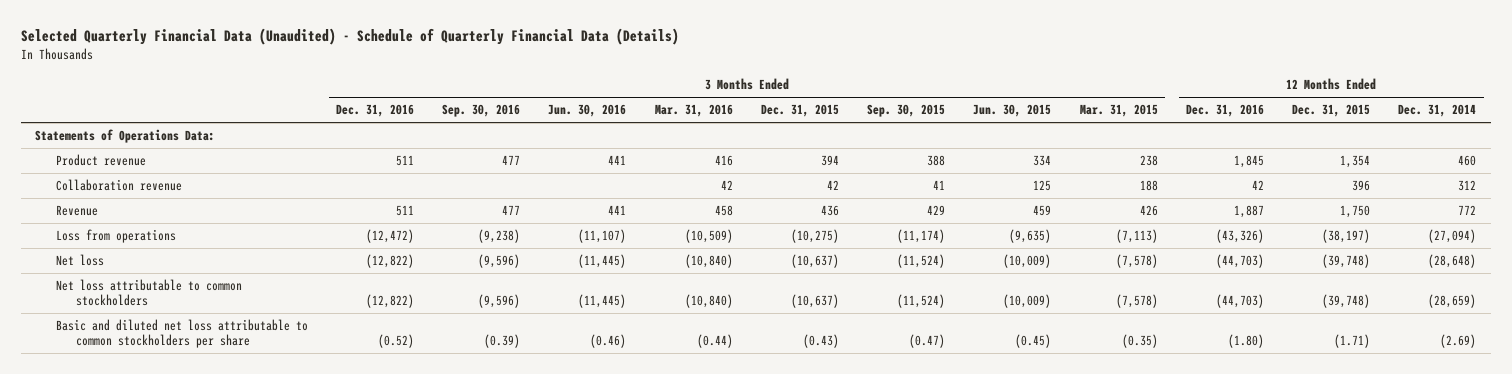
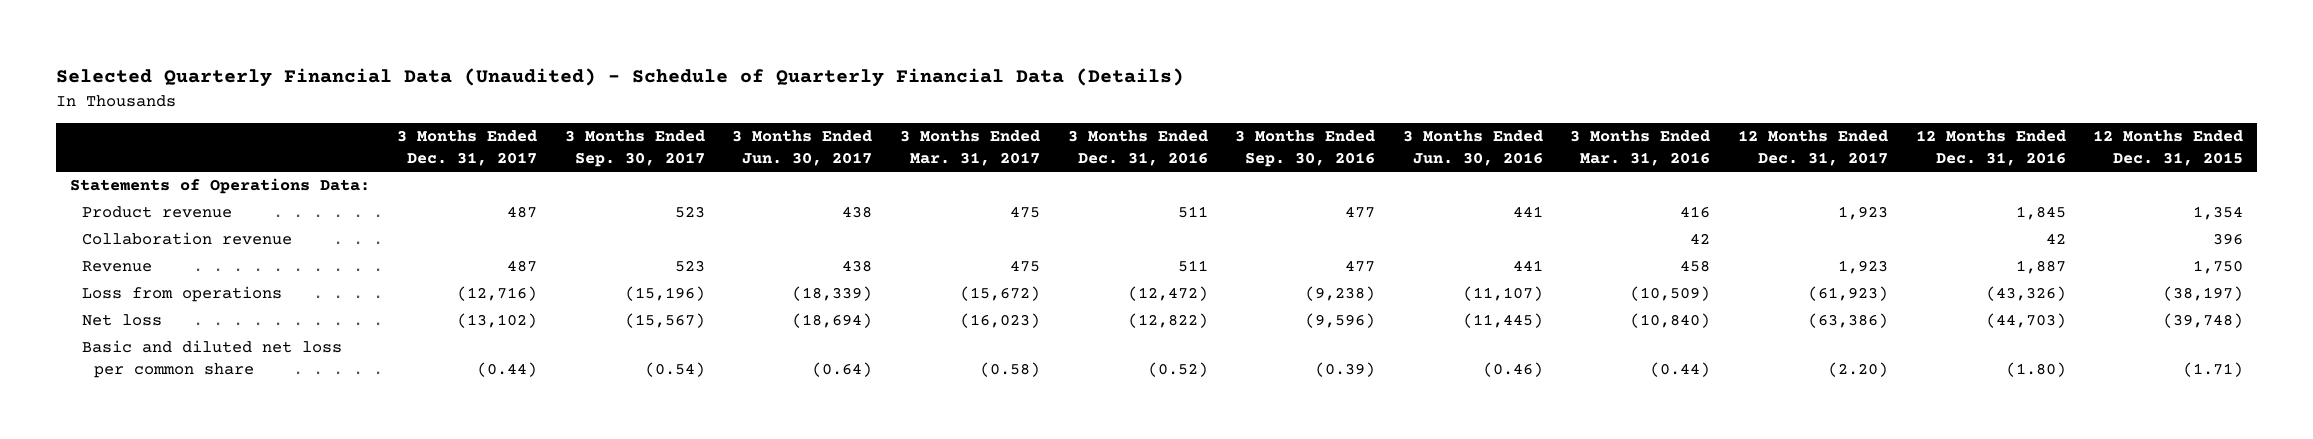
[760,104,839,118] Dec. 31, 2015 -> none
[867,104,946,118] Sep. 30, 2015 -> none
[973,104,1052,118] Jun. 30, 2015 -> none
[1079,104,1158,118] Mar. 31, 2015 -> none
[1398,104,1477,118] Dec. 31, 2014 -> none
none -> [397,130,538,167] 3 Months Ended Dec. 31, 2017
none -> [564,130,705,168] 3 Months Ended Sep. 30, 2017
none -> [732,130,873,167] 3 Months Ended Jun. 30, 2017
none -> [900,130,1041,167] 3 Months Ended Mar. 31, 2017
none -> [1738,130,1889,167] 12 Months Ended Dec. 31, 2017
[55,279,242,307] Net loss attributable to common stockholders -> none
[55,319,308,349] Basic and diluted net loss attributable to common stockholders per share -> [81,340,342,379] Basic and diluted net loss per common share

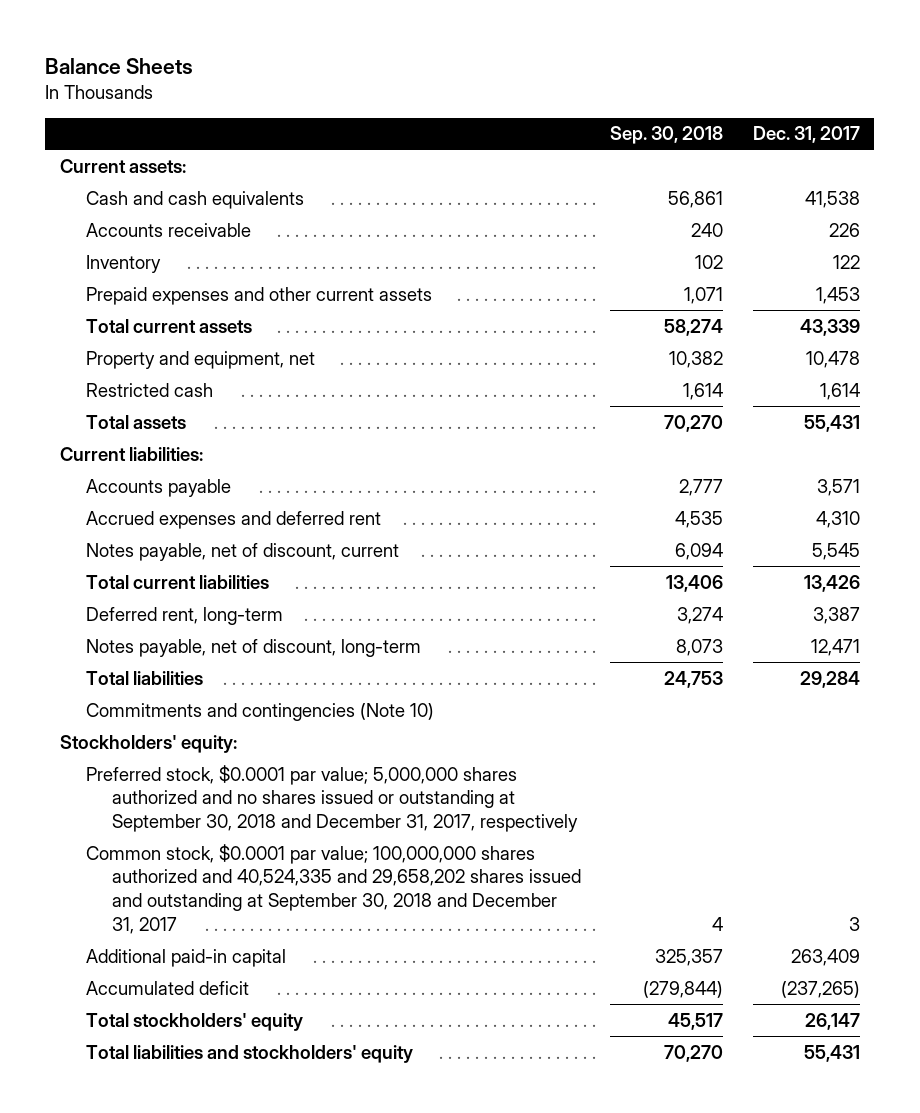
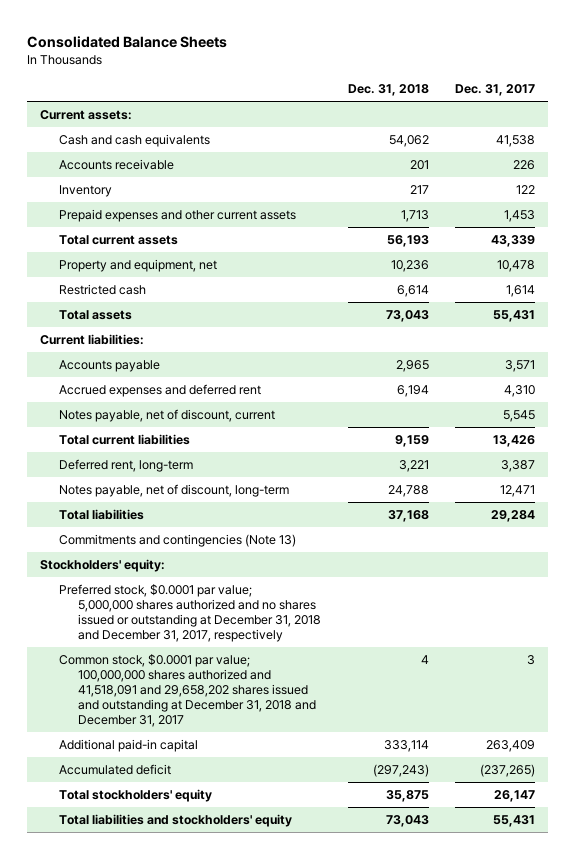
[45,58,194,75] Balance Sheets -> [27,35,228,48] Consolidated Balance Sheets
[610,126,724,145] Sep. 30, 2018 -> none
none -> [347,84,429,97] Dec. 31, 2018
[86,702,435,721] Commitments and contingencies (Note 10) -> [59,533,297,547] Commitments and contingencies (Note 13)
[86,764,579,833] Preferred stock, $0.0001 par value; 5,000,000 shares authorized and no shares issued or outstanding at September 30, 2018 and December 31, 2017, respectively -> [59,583,322,643] Preferred stock, $0.0001 par value; 5,000,000 shares authorized and no shares issued or outstanding at December 31, 2018 and December 31, 2017, respectively
[86,843,582,934] Common stock, $0.0001 par value; 100,000,000 shares authorized and 40,524,335 and 29,658,202 shares issued and outstanding at September 30, 2018 and December 31, 2017 -> [59,653,317,728] Common stock, $0.0001 par value; 100,000,000 shares authorized and 41,518,091 and 29,658,202 shares issued and outstanding at December 31, 2018 and December 31, 2017

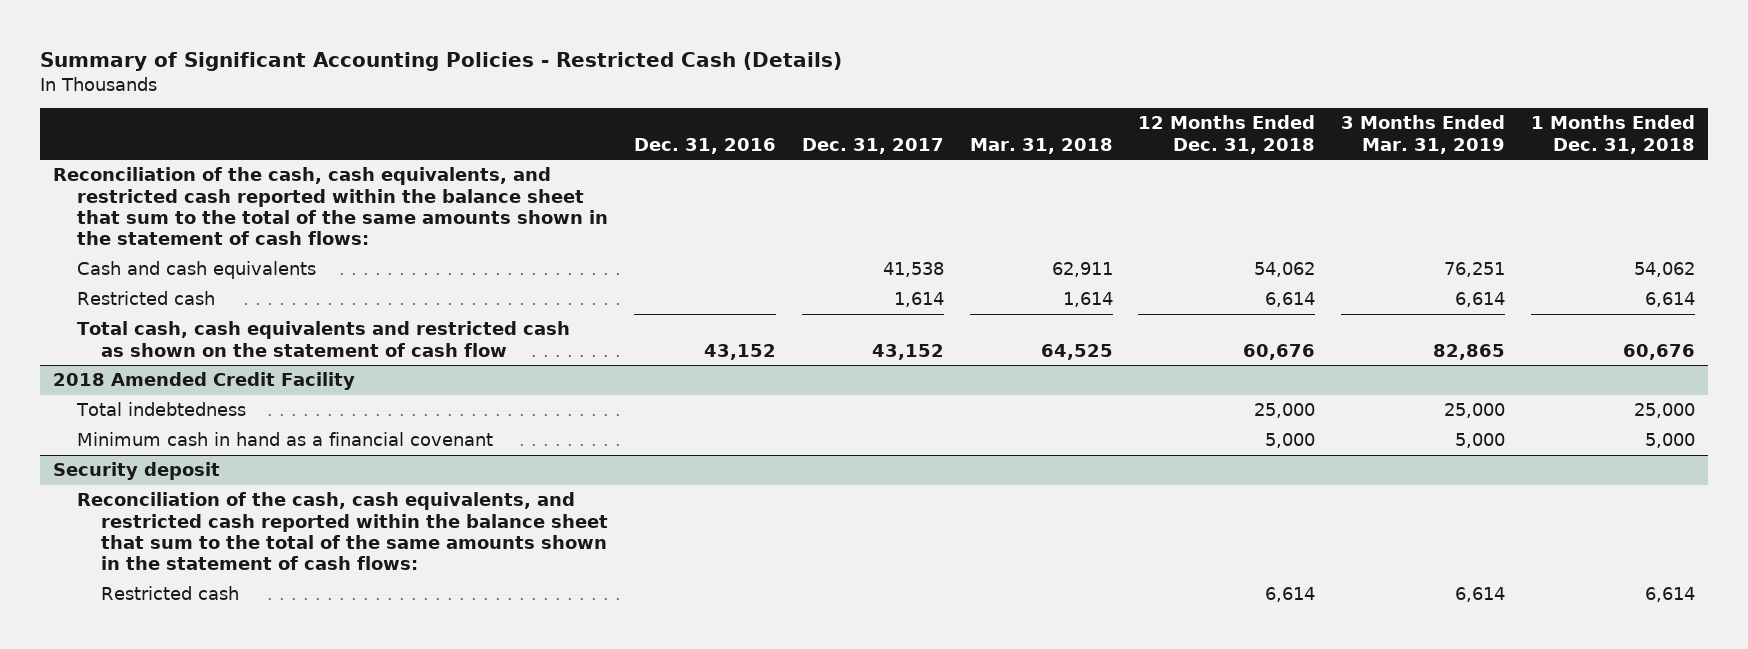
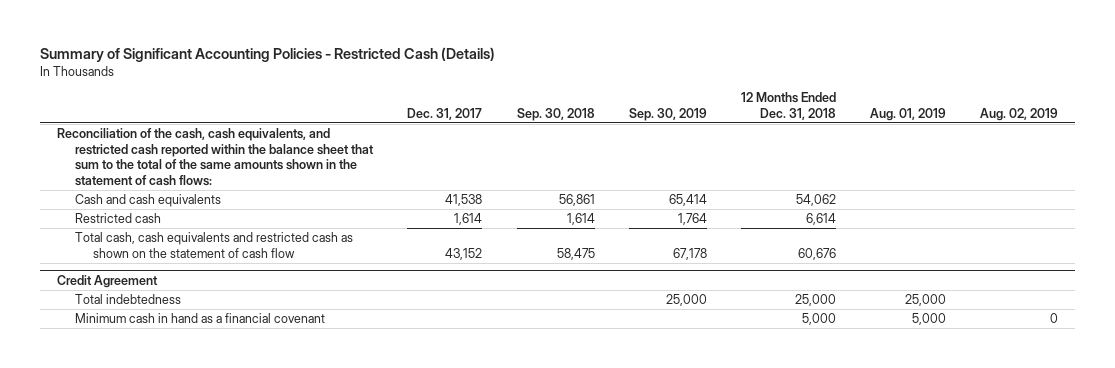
[633,137,776,154] Dec. 31, 2016 -> none
[969,137,1113,154] Mar. 31, 2018 -> none
[1341,115,1506,154] 3 Months Ended Mar. 31, 2019 -> none
[1531,115,1696,154] 1 Months Ended Dec. 31, 2018 -> none
none -> [516,107,595,121] Sep. 30, 2018
none -> [628,107,707,121] Sep. 30, 2019
none -> [870,107,947,121] Aug. 01, 2019
none -> [980,107,1059,121] Aug. 02, 2019
[52,372,355,391] 2018 Amended Credit Facility -> [56,274,158,288] Credit Agreement
[52,462,220,481] Security deposit -> none
[76,492,609,571] Reconciliation of the cash, cash equivalents, and restricted cash reported within the balance sheet that sum to the total of the same amounts shown in the statement of cash flows: -> none
[101,586,240,601] Restricted cash -> none

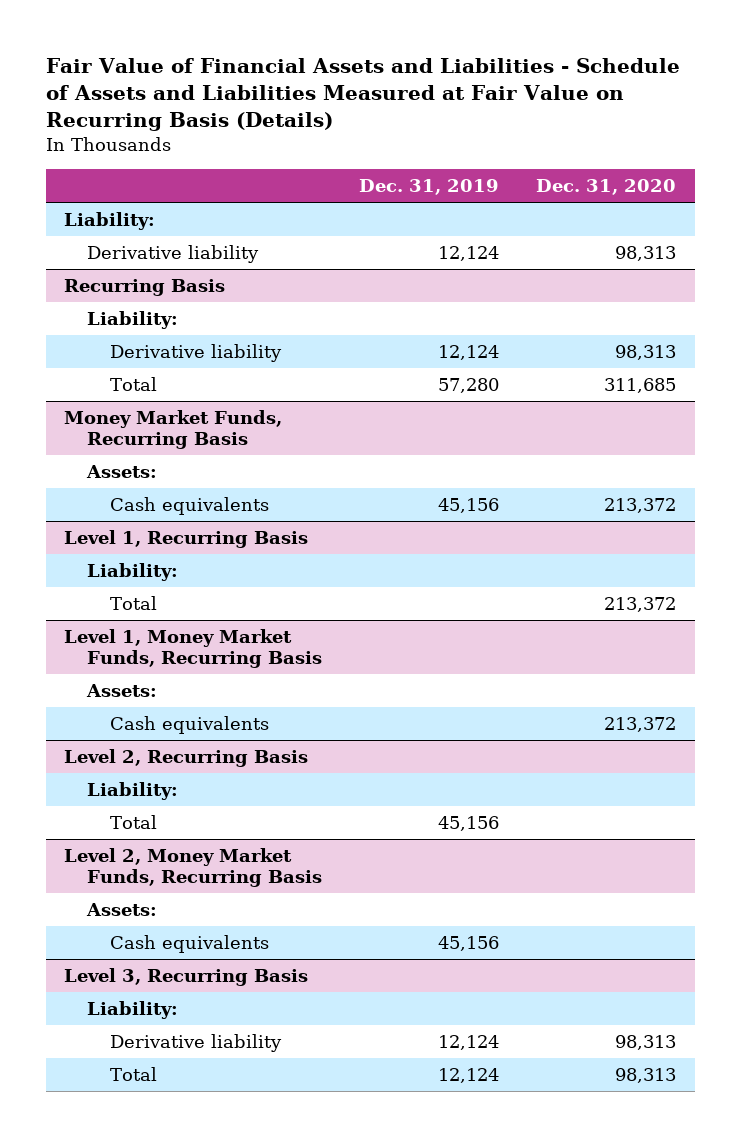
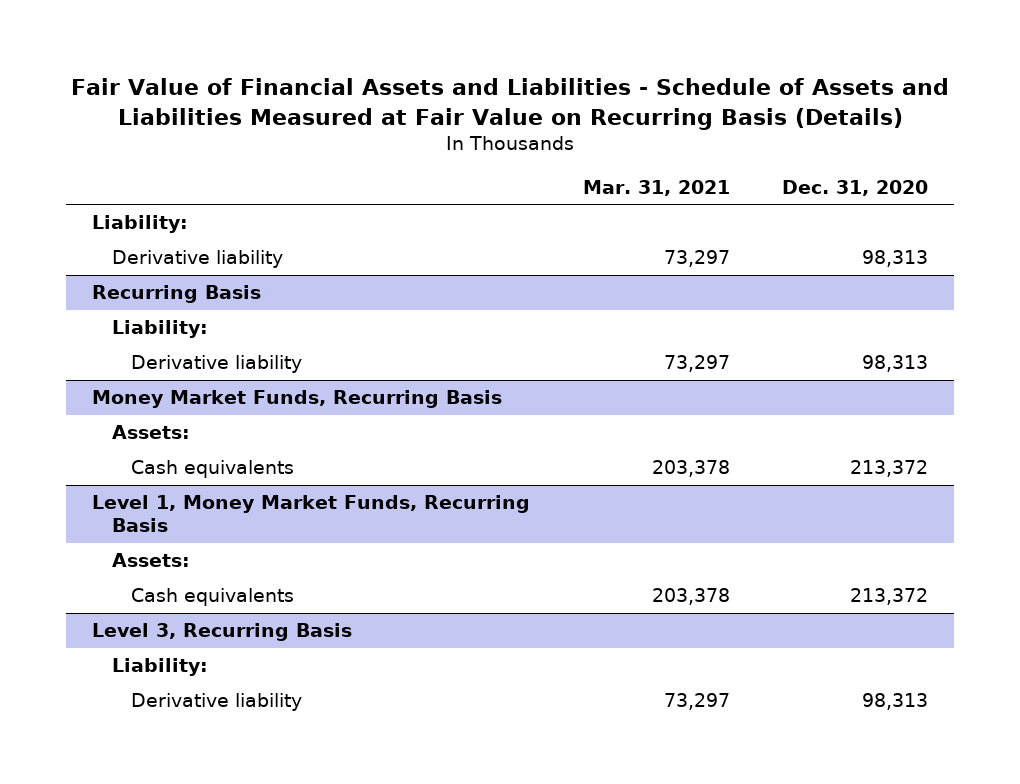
[359,178,500,195] Dec. 31, 2019 -> none
none -> [582,179,730,196] Mar. 31, 2021
[109,377,157,392] Total -> none
[64,530,309,549] Level 1, Recurring Basis -> none
[87,563,179,582] Liability: -> none
[109,596,157,611] Total -> none
[64,749,309,768] Level 2, Recurring Basis -> none
[87,782,179,801] Liability: -> none
[109,815,157,830] Total -> none
[64,848,323,887] Level 2, Money Market Funds, Recurring Basis -> none
[86,903,158,917] Assets: -> none
[109,935,269,954] Cash equivalents -> none
[109,1067,157,1082] Total -> none

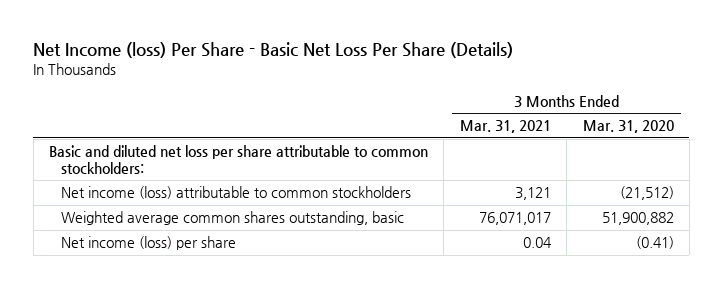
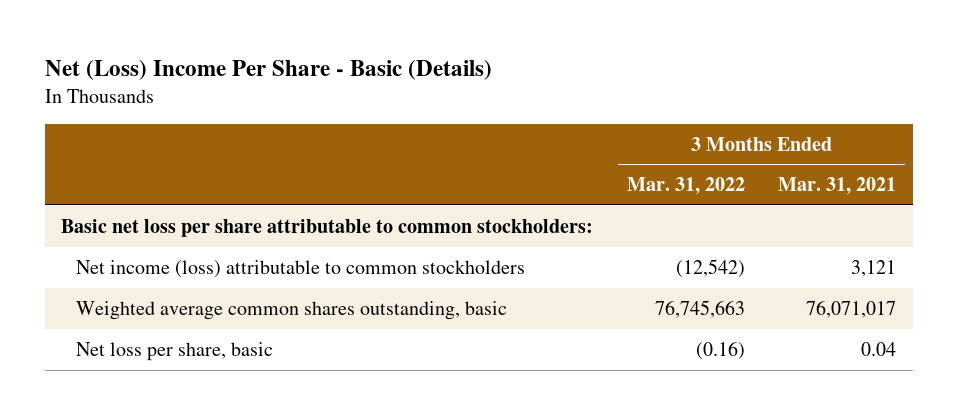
[33,42,514,59] Net Income (loss) Per Share - Basic Net Loss Per Share (Details) -> [44,60,492,81] Net (Loss) Income Per Share - Basic (Details)
[582,120,674,134] Mar. 31, 2020 -> none
none -> [626,177,745,196] Mar. 31, 2022
[49,145,429,174] Basic and diluted net loss per share attributable to common stockholders: -> [61,218,594,237] Basic net loss per share attributable to common stockholders:
[60,236,236,251] Net income (loss) per share -> [76,341,274,361] Net loss per share, basic

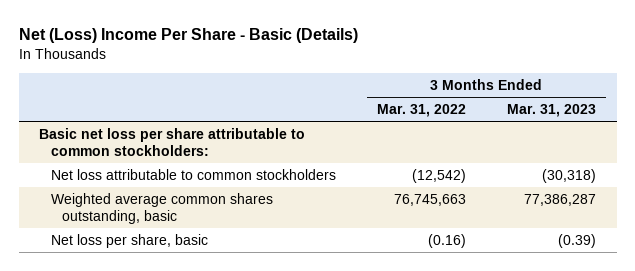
[778,177,897,196] Mar. 31, 2021 -> none
none -> [507,104,597,118] Mar. 31, 2023
[76,259,526,278] Net income (loss) attributable to common stockholders -> [50,168,336,180] Net loss attributable to common stockholders

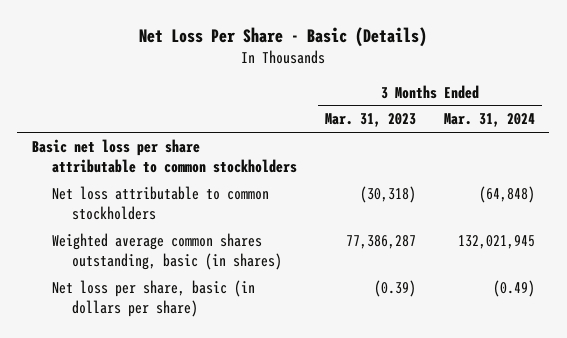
[18,28,358,44] Net (Loss) Income Per Share - Basic (Details) -> [139,26,428,47] Net Loss Per Share - Basic (Details)
[376,104,466,118] Mar. 31, 2022 -> none
none -> [444,113,536,128] Mar. 31, 2024
[39,127,306,156] Basic net loss per share attributable to common stockholders: -> [31,138,297,173] Basic net loss per share attributable to common stockholders
[50,192,273,224] Weighted average common shares outstanding, basic -> [51,232,283,270] Weighted average common shares outstanding, basic (in shares)
[50,233,208,248] Net loss per share, basic -> [51,279,255,317] Net loss per share, basic (in dollars per share)

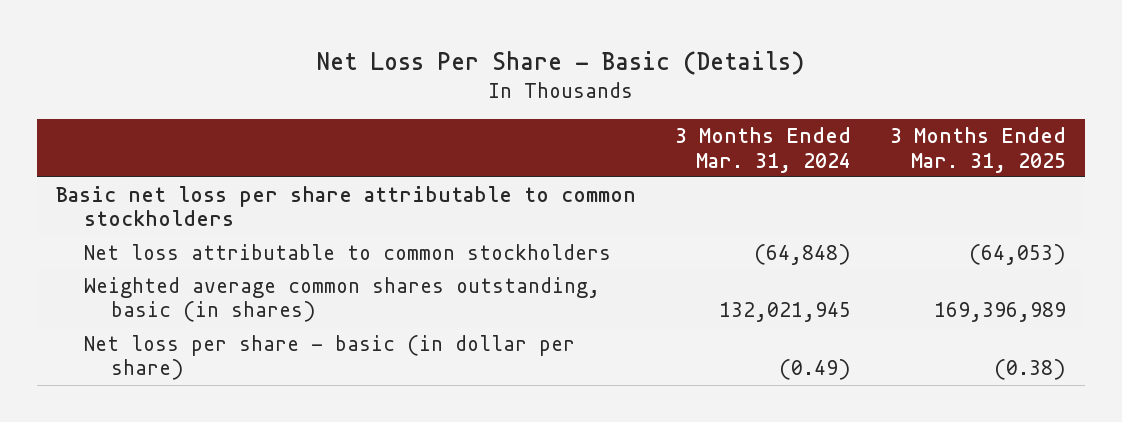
[325,113,417,128] Mar. 31, 2023 -> none
none -> [889,126,1066,173] 3 Months Ended Mar. 31, 2025
[51,279,255,317] Net loss per share, basic (in dollars per share) -> [83,334,575,381] Net loss per share - basic (in dollar per share)

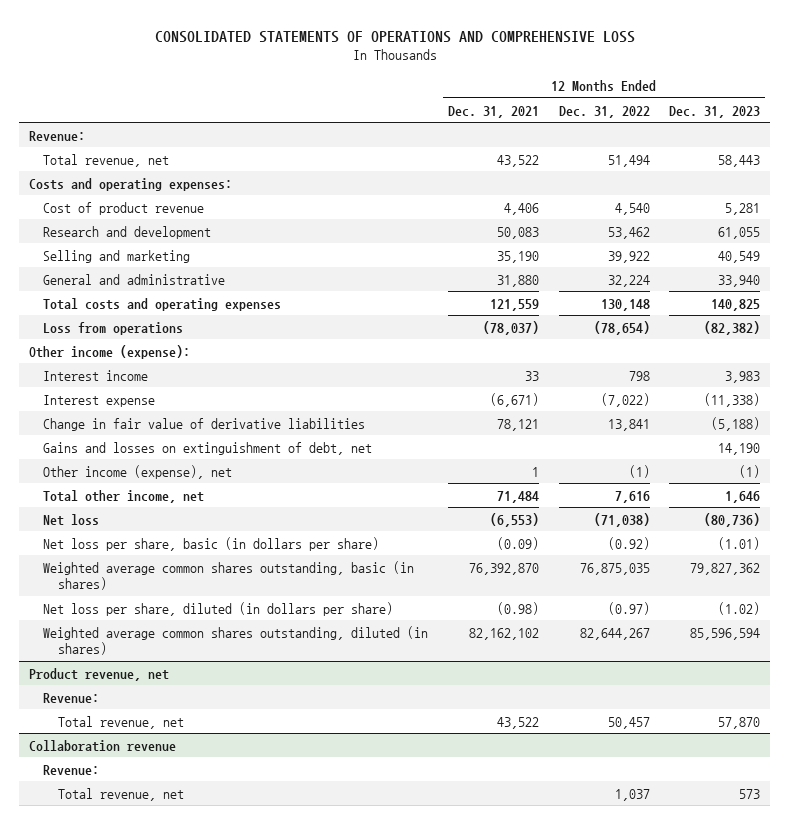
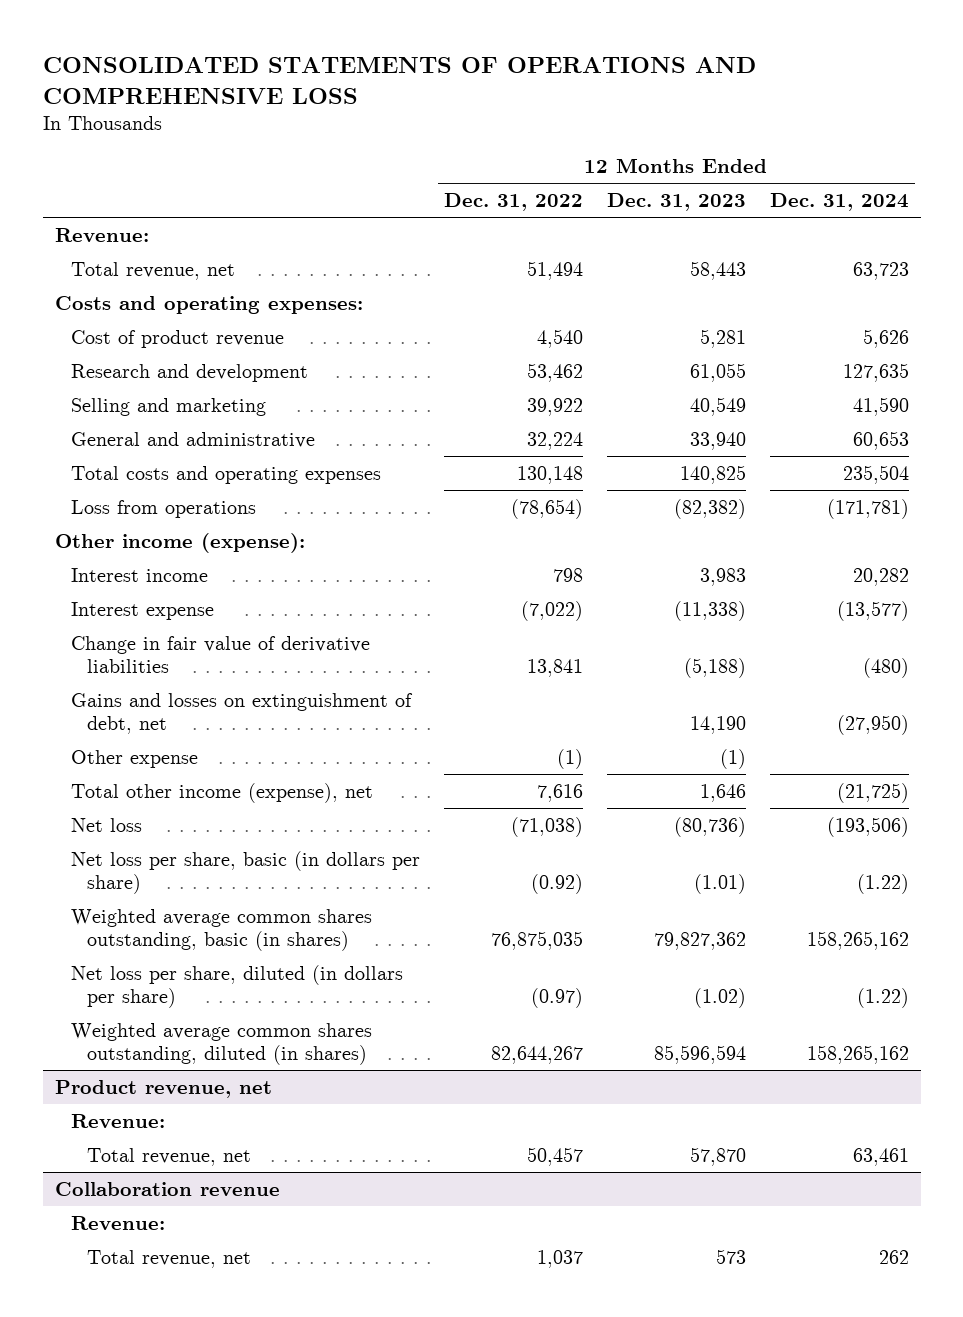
[447,105,539,118] Dec. 31, 2021 -> none
none -> [769,193,909,212] Dec. 31, 2024
[43,464,233,479] Other income (expense), net -> [70,749,198,768] Other expense
[43,489,205,503] Total other income, net -> [70,782,373,803] Total other income (expense), net

